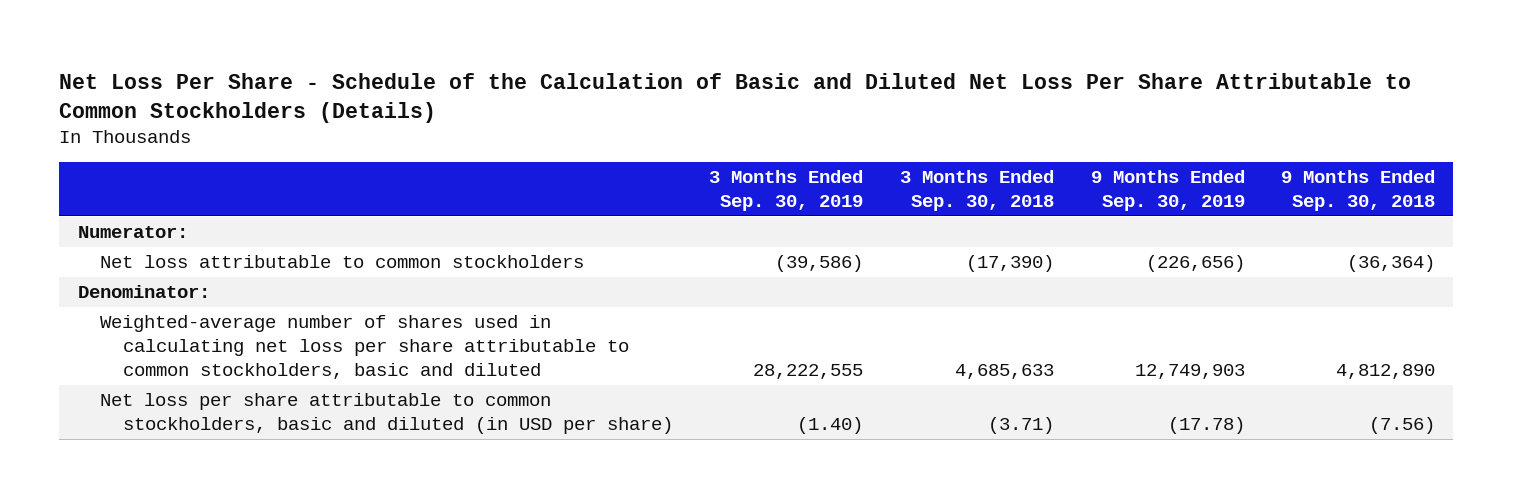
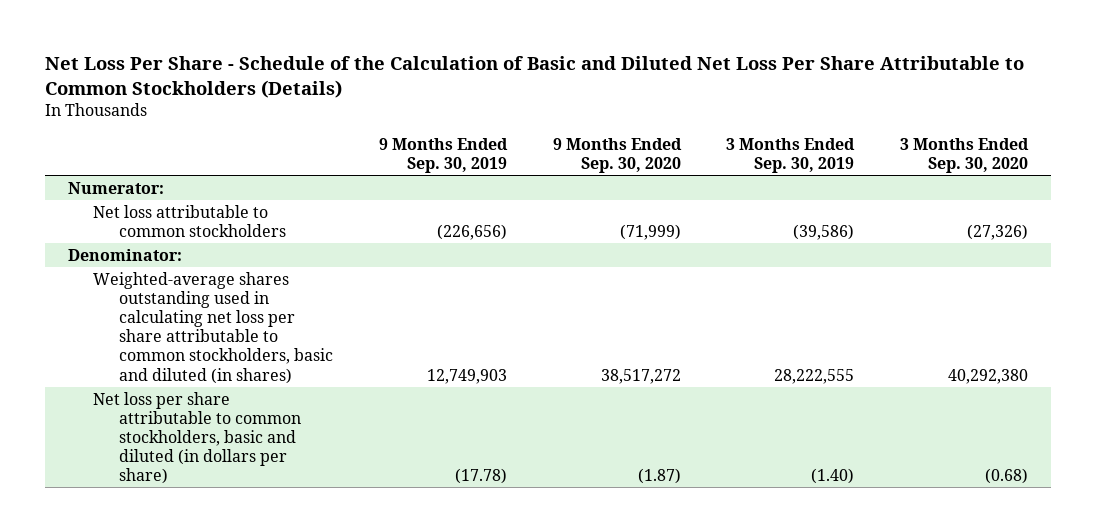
[899,170,1054,211] 3 Months Ended Sep. 30, 2018 -> none
[1281,170,1436,211] 9 Months Ended Sep. 30, 2018 -> none
none -> [552,137,682,174] 9 Months Ended Sep. 30, 2020
none -> [900,137,1030,174] 3 Months Ended Sep. 30, 2020
[100,315,629,379] Weighted-average number of shares used in calculating net loss per share attributable to common stockholders, basic and diluted -> [93,271,333,384] Weighted-average shares outstanding used in calculating net loss per share attributable to common stockholders, basic and diluted (in shares)
[100,393,673,434] Net loss per share attributable to common stockholders, basic and diluted (in USD per share) -> [93,391,301,485] Net loss per share attributable to common stockholders, basic and diluted (in dollars per share)

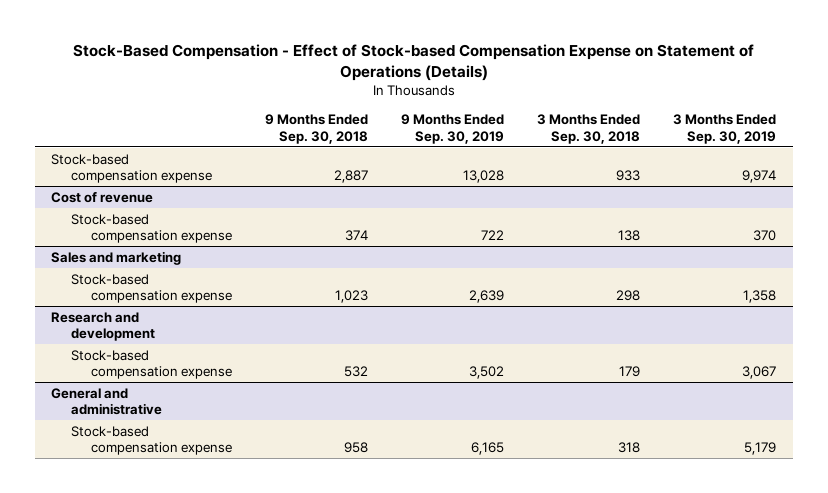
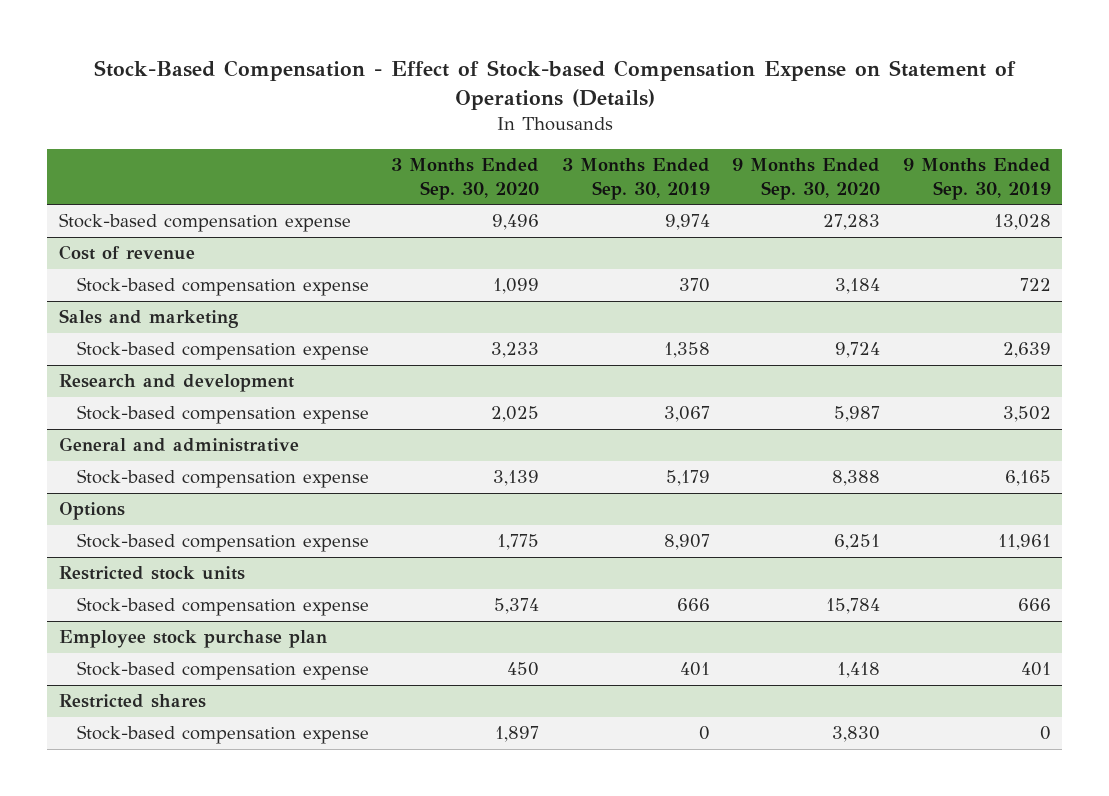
[265,114,369,144] 9 Months Ended Sep. 30, 2018 -> none
[537,114,641,144] 3 Months Ended Sep. 30, 2018 -> none
none -> [391,157,540,200] 3 Months Ended Sep. 30, 2020
none -> [732,157,881,200] 9 Months Ended Sep. 30, 2020
none -> [58,502,125,521] Options
none -> [76,533,369,553] Stock-based compensation expense
none -> [58,566,245,581] Restricted stock units
none -> [76,597,369,617] Stock-based compensation expense
none -> [58,630,327,649] Employee stock purchase plan
none -> [76,661,369,681] Stock-based compensation expense
none -> [58,694,206,709] Restricted shares
none -> [76,725,369,745] Stock-based compensation expense

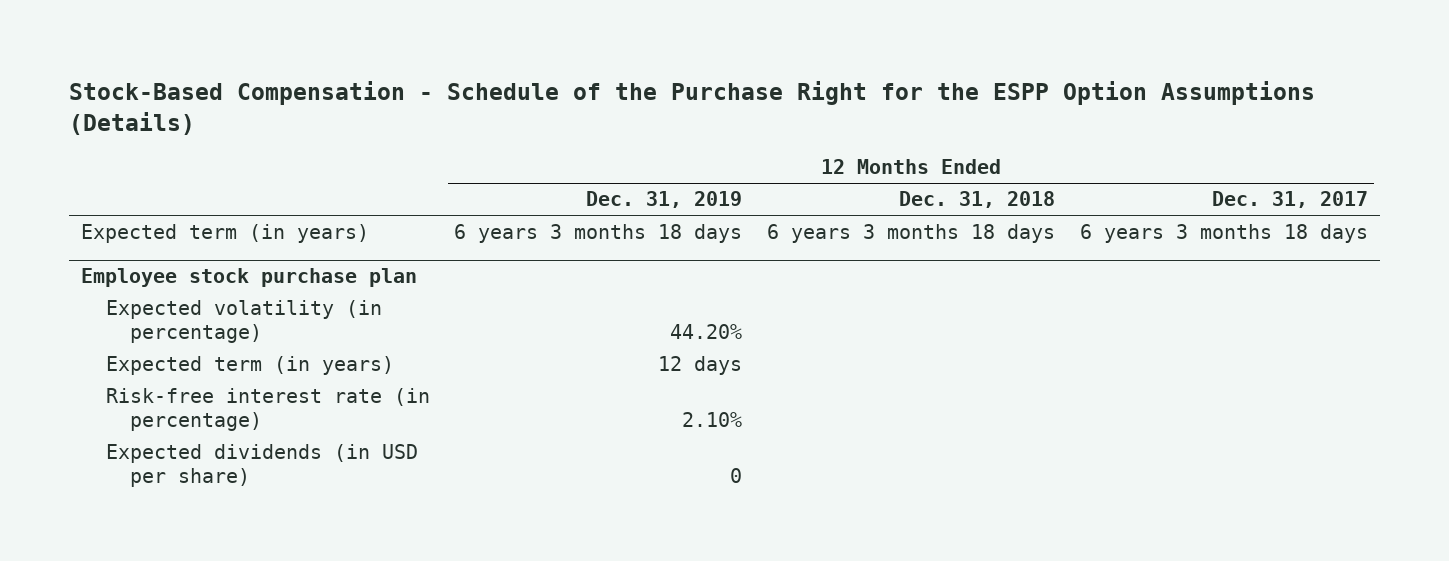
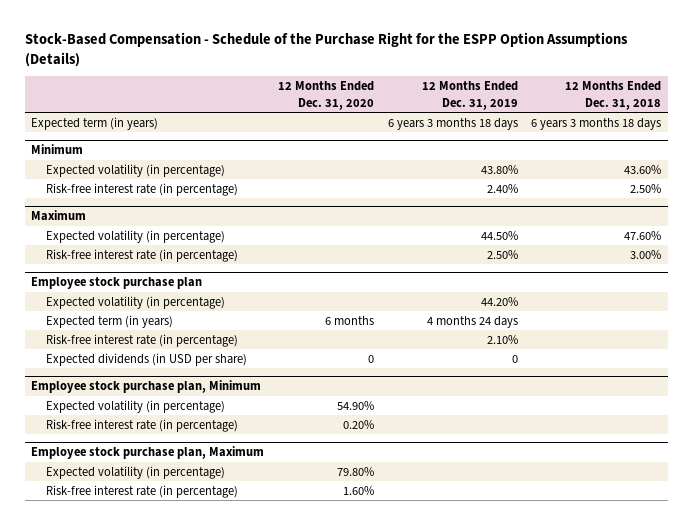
[1211,191,1368,209] Dec. 31, 2017 -> none
none -> [278,81,375,110] 12 Months Ended Dec. 31, 2020
none -> [31,144,84,155] Minimum
none -> [46,163,226,177] Expected volatility (in percentage)
none -> [46,182,239,196] Risk-free interest rate (in percentage)
none -> [31,210,87,222] Maximum
none -> [46,229,226,243] Expected volatility (in percentage)
none -> [46,248,239,262] Risk-free interest rate (in percentage)
[658,356,743,376] 12 days -> [426,315,518,328] 4 months 24 days
none -> [31,380,262,394] Employee stock purchase plan, Minimum
none -> [46,399,226,413] Expected volatility (in percentage)
none -> [46,418,239,432] Risk-free interest rate (in percentage)
none -> [31,446,265,460] Employee stock purchase plan, Maximum
none -> [46,465,226,479] Expected volatility (in percentage)
none -> [46,484,239,498] Risk-free interest rate (in percentage)

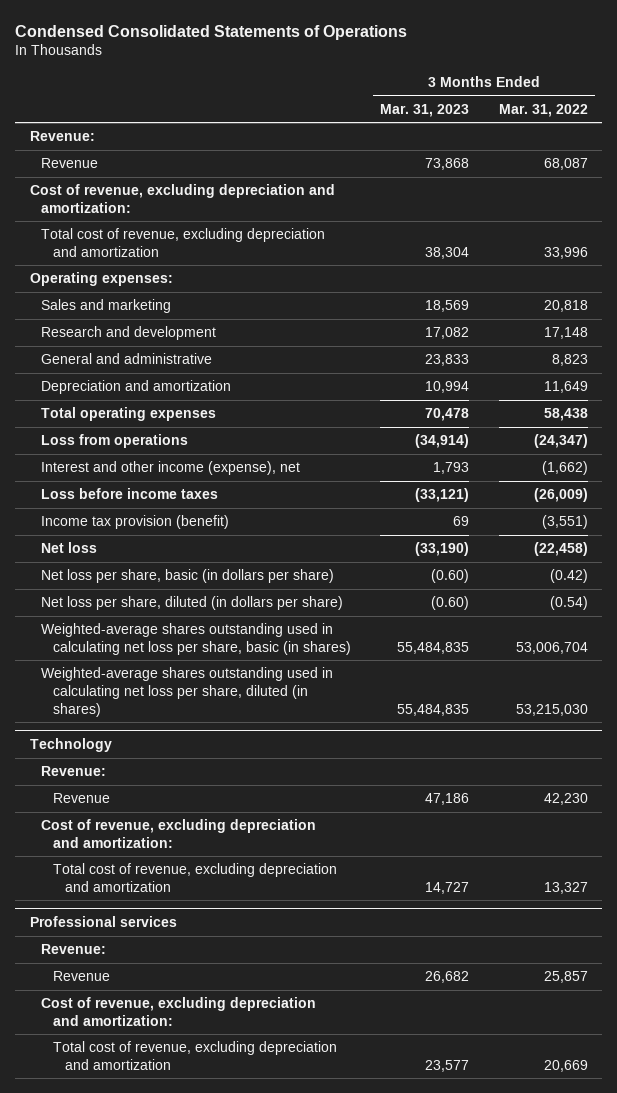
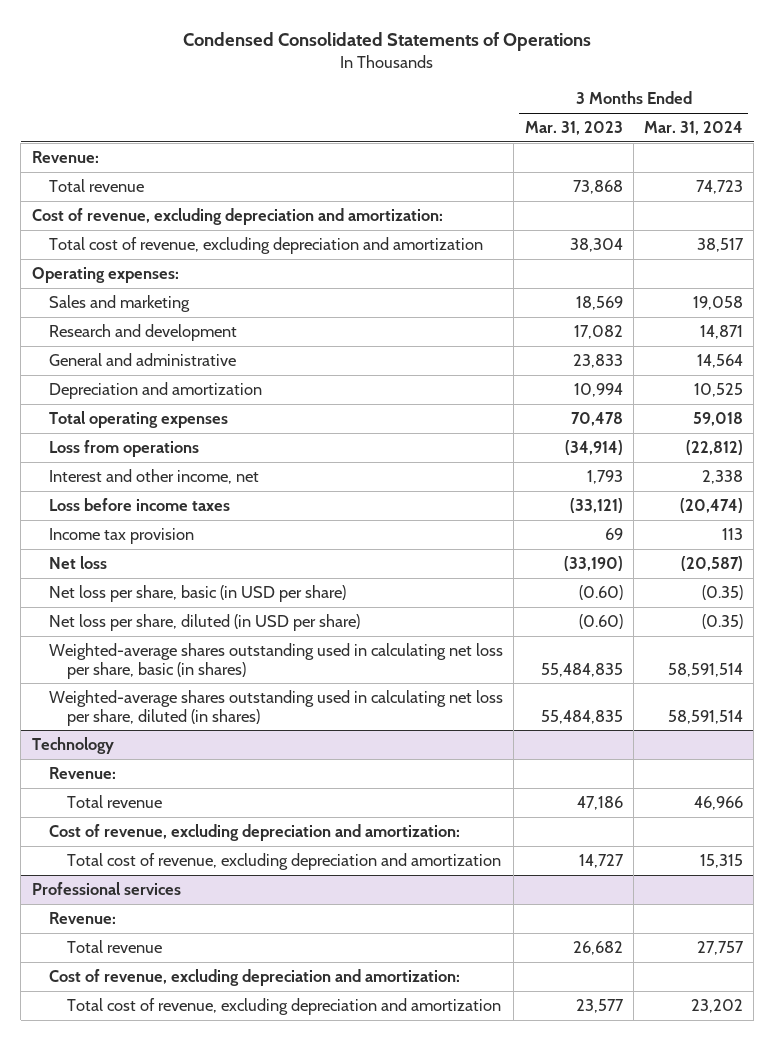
[498,103,588,117] Mar. 31, 2022 -> none
none -> [644,121,744,136] Mar. 31, 2024
[41,158,99,169] Revenue -> [49,179,145,193] Total revenue
[41,461,301,476] Interest and other income (expense), net -> [49,469,260,485] Interest and other income, net
[41,515,230,530] Income tax provision (benefit) -> [49,528,195,545] Income tax provision
[41,569,335,584] Net loss per share, basic (in dollars per share) -> [49,585,347,603] Net loss per share, basic (in USD per share)
[41,596,344,611] Net loss per share, diluted (in dollars per share) -> [49,614,361,632] Net loss per share, diluted (in USD per share)
[53,793,111,804] Revenue -> [66,795,162,809] Total revenue
[53,971,111,982] Revenue -> [66,940,162,954] Total revenue

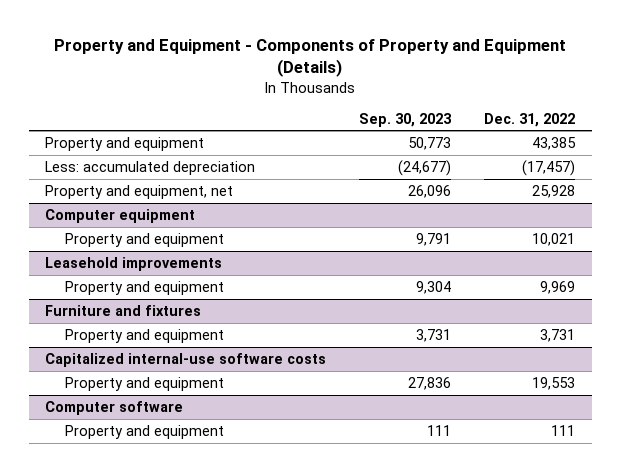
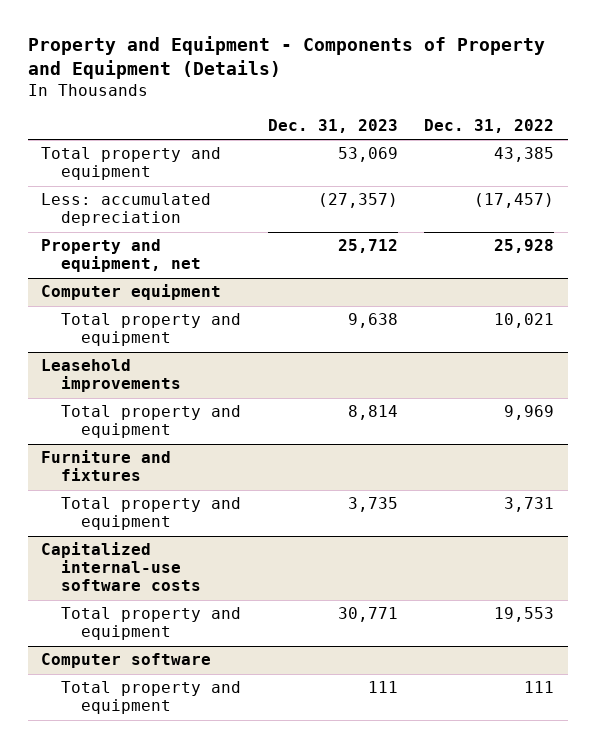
[359,112,453,127] Sep. 30, 2023 -> none
none -> [267,118,398,133] Dec. 31, 2023
[45,136,205,151] Property and equipment -> [40,147,221,181] Total property and equipment
[65,232,225,247] Property and equipment -> [61,313,242,347] Total property and equipment
[65,280,225,295] Property and equipment -> [61,405,242,439] Total property and equipment
[65,328,225,343] Property and equipment -> [61,497,242,531] Total property and equipment
[65,376,225,391] Property and equipment -> [61,607,242,641] Total property and equipment
[65,424,225,439] Property and equipment -> [61,681,242,715] Total property and equipment

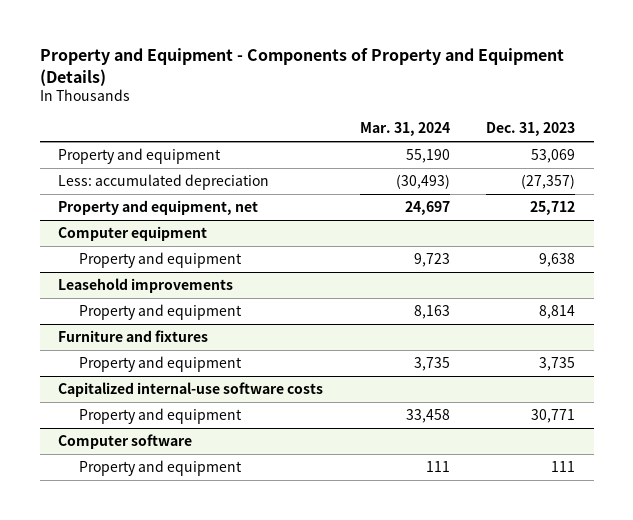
[424,118,555,133] Dec. 31, 2022 -> none
none -> [359,122,450,137] Mar. 31, 2024
[40,147,221,181] Total property and equipment -> [57,148,221,165] Property and equipment
[61,313,242,347] Total property and equipment -> [78,252,242,269] Property and equipment
[61,405,242,439] Total property and equipment -> [78,304,242,321] Property and equipment
[61,497,242,531] Total property and equipment -> [78,356,242,373] Property and equipment
[61,607,242,641] Total property and equipment -> [78,408,242,425] Property and equipment
[61,681,242,715] Total property and equipment -> [78,460,242,477] Property and equipment

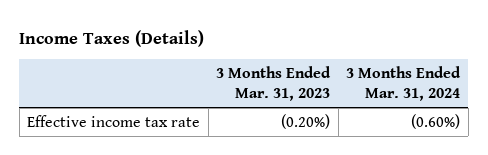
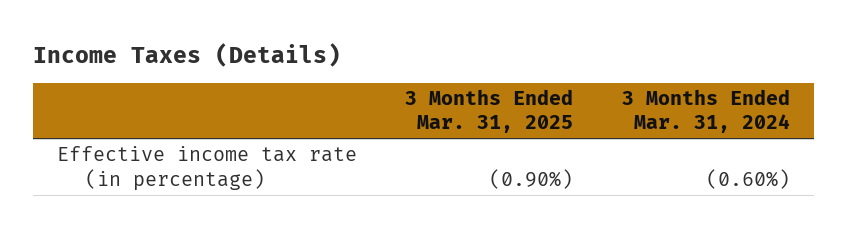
[216,66,332,102] 3 Months Ended Mar. 31, 2023 -> none
none -> [405,88,574,134] 3 Months Ended Mar. 31, 2025
[27,114,201,127] Effective income tax rate -> [56,146,357,191] Effective income tax rate (in percentage)

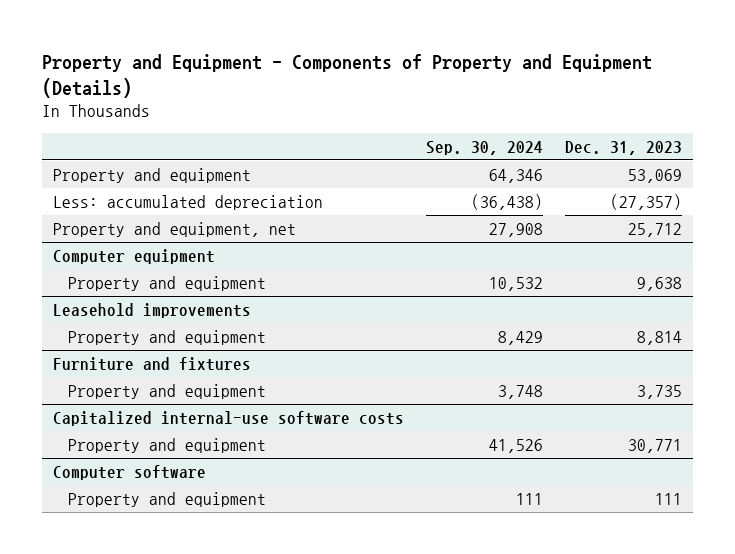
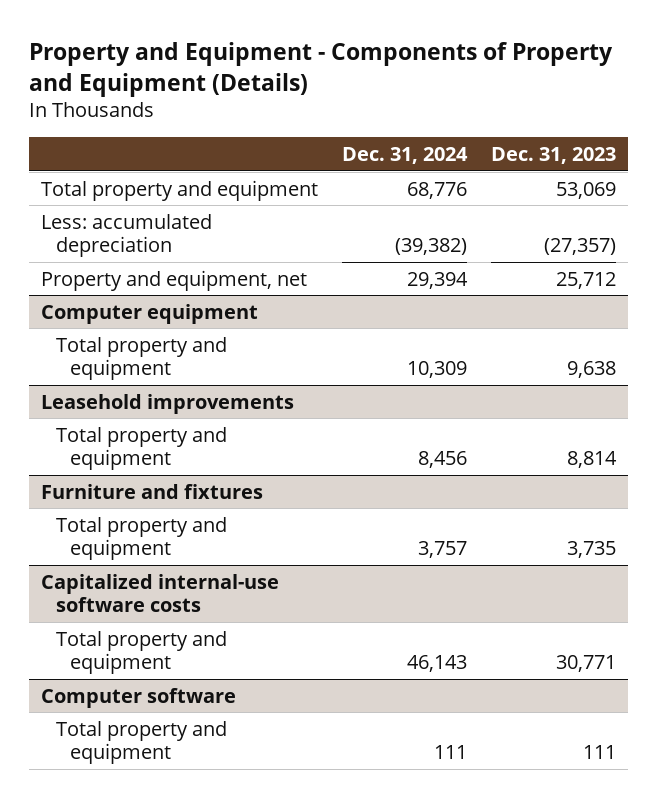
[425,140,543,155] Sep. 30, 2024 -> none
none -> [342,146,469,164] Dec. 31, 2024
[52,167,251,183] Property and equipment -> [41,179,319,201] Total property and equipment
[67,275,266,291] Property and equipment -> [55,336,227,381] Total property and equipment
[67,329,266,345] Property and equipment -> [55,426,227,471] Total property and equipment
[67,383,266,399] Property and equipment -> [55,516,227,561] Total property and equipment
[67,437,266,453] Property and equipment -> [55,630,227,675] Total property and equipment
[67,491,266,507] Property and equipment -> [55,720,227,765] Total property and equipment

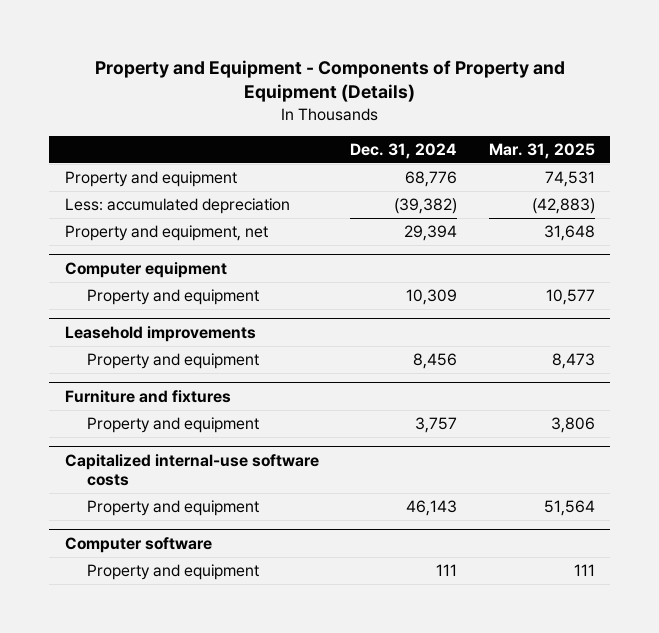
[491,146,617,164] Dec. 31, 2023 -> none
none -> [488,142,595,159] Mar. 31, 2025
[41,179,319,201] Total property and equipment -> [64,171,237,188] Property and equipment
[55,336,227,381] Total property and equipment -> [86,289,259,306] Property and equipment
[55,426,227,471] Total property and equipment -> [86,353,259,370] Property and equipment
[55,516,227,561] Total property and equipment -> [86,417,259,434] Property and equipment
[55,630,227,675] Total property and equipment -> [86,500,259,517] Property and equipment
[55,720,227,765] Total property and equipment -> [86,564,259,581] Property and equipment

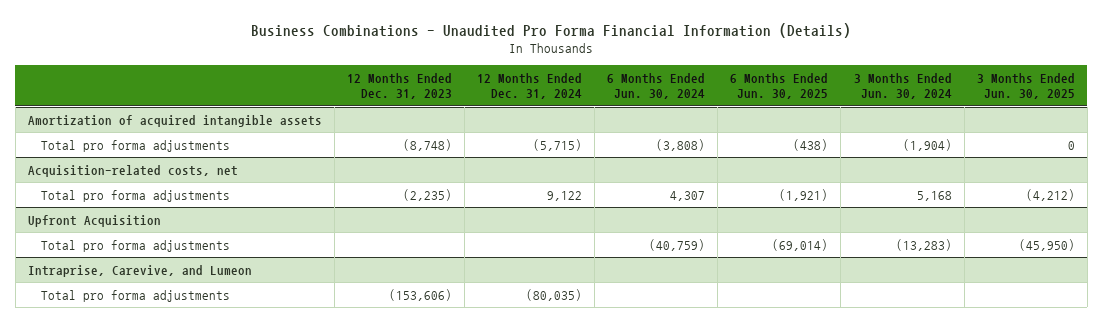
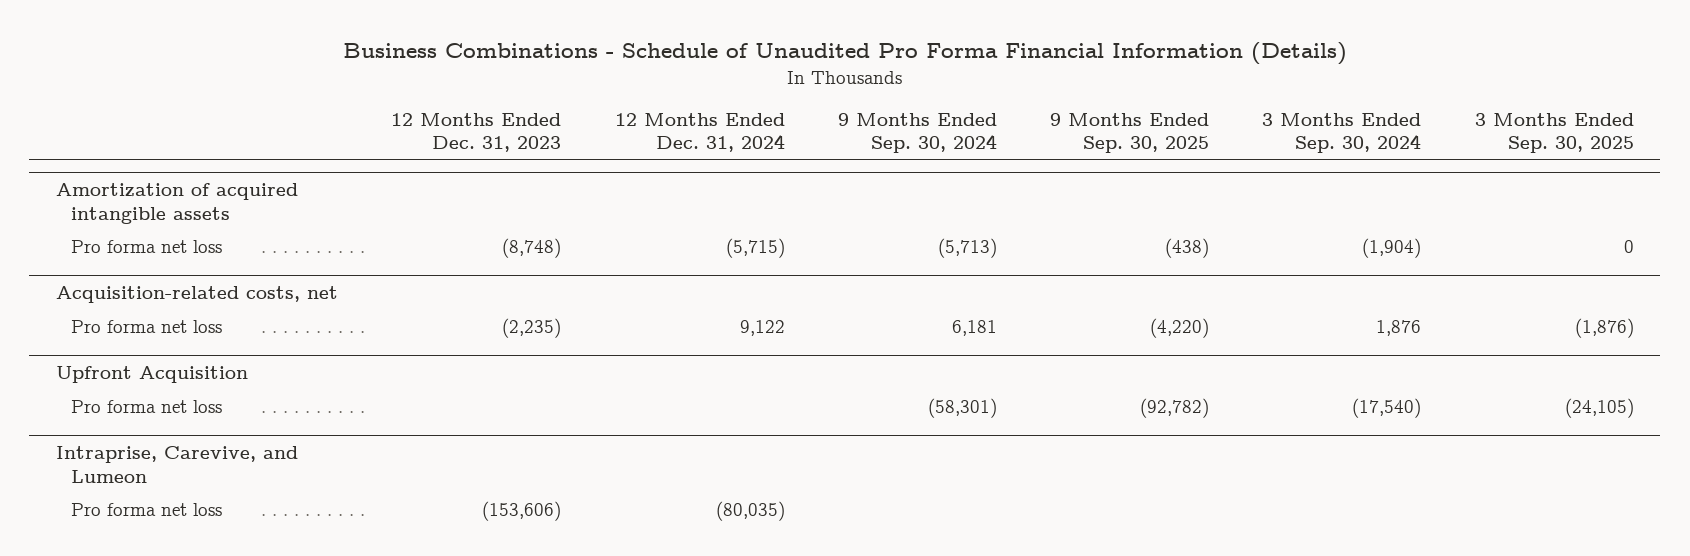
[251,23,852,39] Business Combinations - Unaudited Pro Forma Financial Information (Details) -> [342,42,1347,66] Business Combinations - Schedule of Unaudited Pro Forma Financial Information (Details)
[607,73,706,100] 6 Months Ended Jun. 30, 2024 -> none
[730,73,829,100] 6 Months Ended Jun. 30, 2025 -> none
[853,73,952,100] 3 Months Ended Jun. 30, 2024 -> none
[976,73,1075,100] 3 Months Ended Jun. 30, 2025 -> none
none -> [837,112,997,154] 9 Months Ended Sep. 30, 2024
none -> [1050,112,1210,154] 9 Months Ended Sep. 30, 2025
none -> [1262,112,1422,154] 3 Months Ended Sep. 30, 2024
none -> [1474,112,1634,154] 3 Months Ended Sep. 30, 2025
[40,139,230,152] Total pro forma adjustments -> [71,240,223,254] Pro forma net loss
[40,189,230,202] Total pro forma adjustments -> [71,320,223,334] Pro forma net loss
[40,239,230,252] Total pro forma adjustments -> [71,400,223,414] Pro forma net loss
[40,289,230,302] Total pro forma adjustments -> [71,503,223,517] Pro forma net loss

